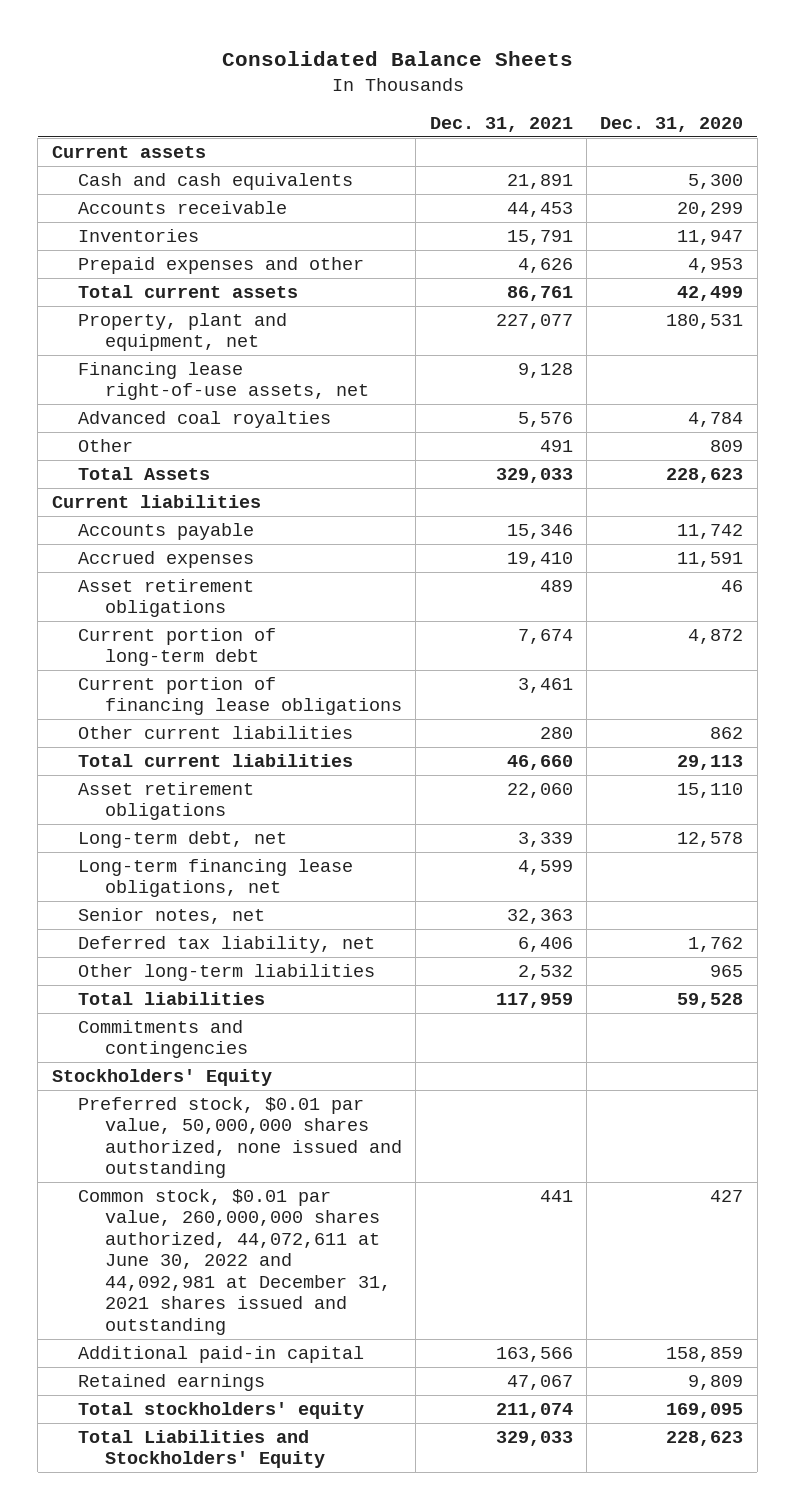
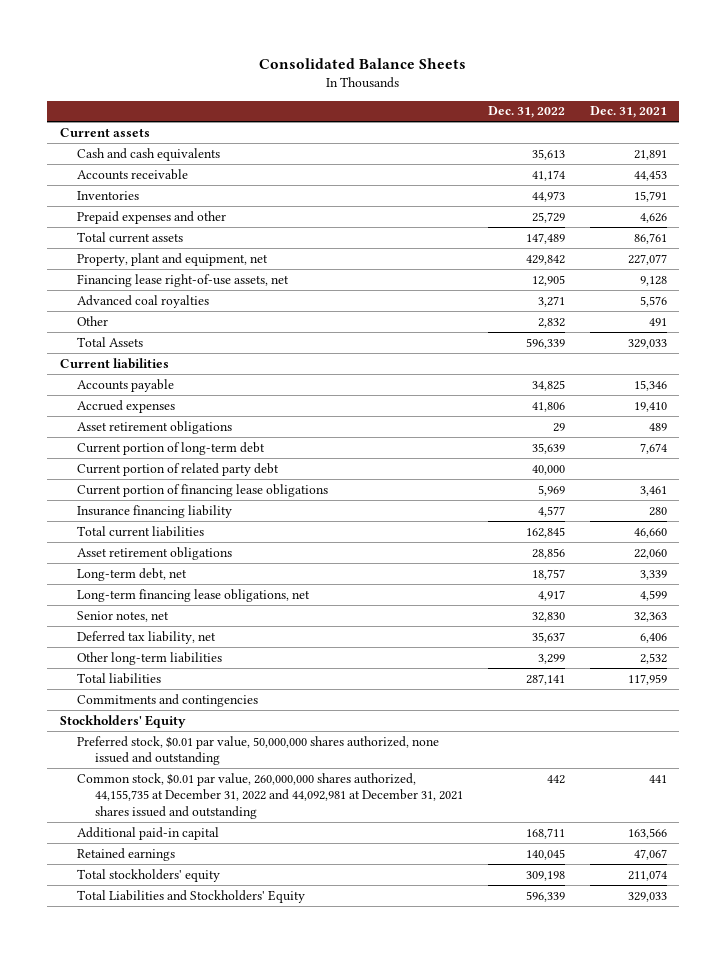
[600,117,744,133] Dec. 31, 2020 -> none
none -> [487,106,565,119] Dec. 31, 2022
none -> [77,462,280,476] Current portion of related party debt
[78,725,354,739] Other current liabilities -> none
none -> [77,504,233,518] Insurance financing liability
[78,1188,391,1336] Common stock, $0.01 par value, 260,000,000 shares authorized, 44,072,611 at June 30, 2022 and 44,092,981 at December 31, 2021 shares issued and outstanding -> [77,772,463,819] Common stock, $0.01 par value, 260,000,000 shares authorized, 44,155,735 at December 31, 2022 and 44,092,981 at December 31, 2021 shares issued and outstanding

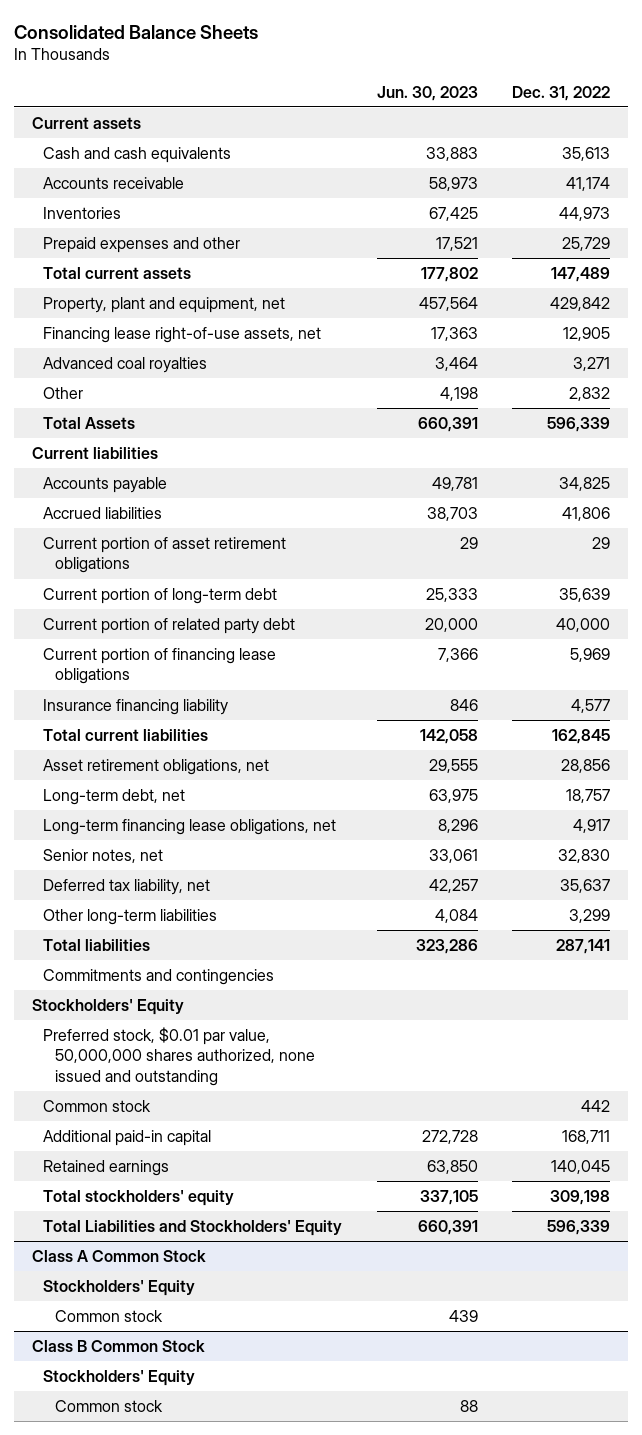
[589,106,667,119] Dec. 31, 2021 -> none
none -> [376,85,478,101] Jun. 30, 2023
[77,399,176,413] Accrued expenses -> [43,507,163,520] Accrued liabilities
[77,420,233,434] Asset retirement obligations -> [43,537,287,574] Current portion of asset retirement obligations
[77,546,233,560] Asset retirement obligations -> [43,759,270,776] Asset retirement obligations, net
[77,772,463,819] Common stock, $0.01 par value, 260,000,000 shares authorized, 44,155,735 at December 31, 2022 and 44,092,981 at December 31, 2021 shares issued and outstanding -> [43,1100,152,1113] Common stock
none -> [31,1250,206,1263] Class A Common Stock
none -> [43,1280,196,1297] Stockholders' Equity
none -> [54,1310,163,1323] Common stock
none -> [31,1340,205,1353] Class B Common Stock
none -> [43,1370,196,1387] Stockholders' Equity
none -> [54,1400,163,1413] Common stock

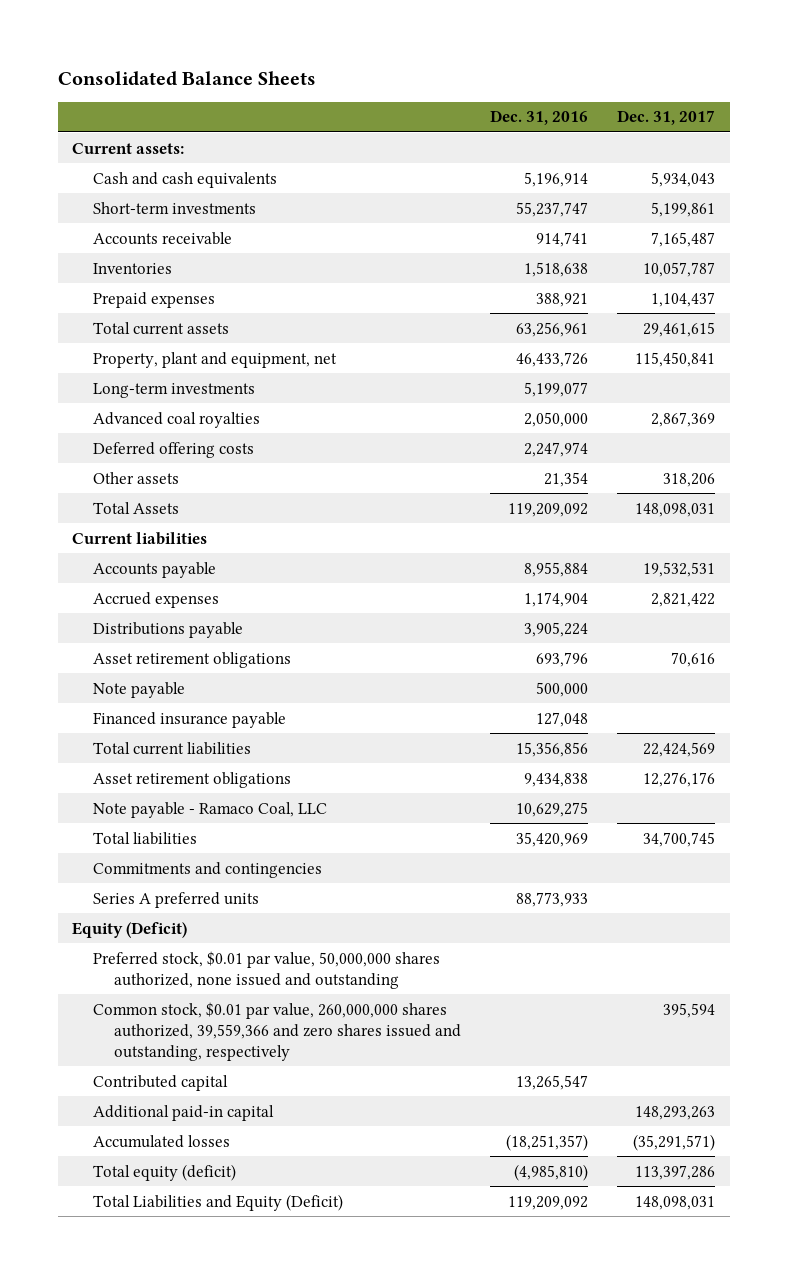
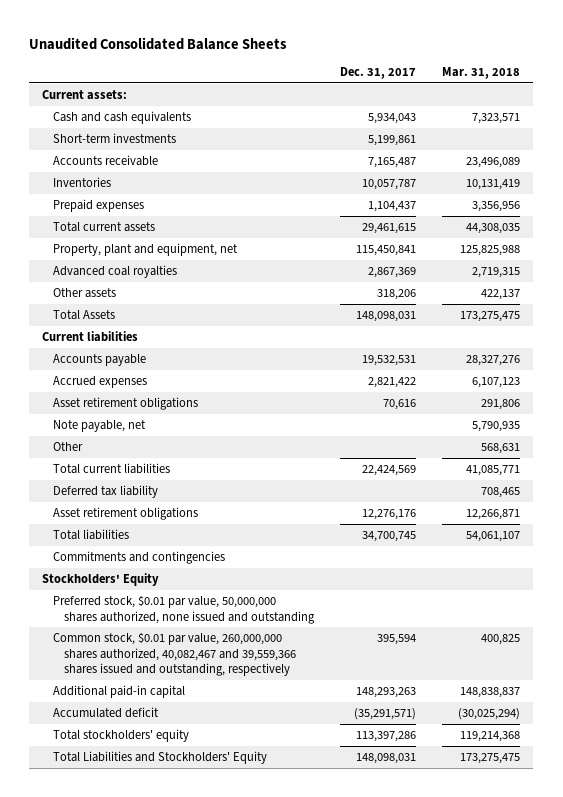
[57,70,316,86] Consolidated Balance Sheets -> [29,36,288,50] Unaudited Consolidated Balance Sheets
[490,110,589,126] Dec. 31, 2016 -> none
none -> [442,67,521,80] Mar. 31, 2018
[93,382,256,398] Long-term investments -> none
[93,441,255,458] Deferred offering costs -> none
[93,621,244,638] Distributions payable -> none
[93,711,287,728] Financed insurance payable -> none
[93,681,186,698] Note payable -> [53,419,147,432] Note payable, net
none -> [53,441,84,451] Other
none -> [53,484,159,498] Deferred tax liability
[93,801,328,818] Note payable - Ramaco Coal, LLC -> none
[93,891,260,908] Series A preferred units -> none
[72,921,188,938] Equity (Deficit) -> [42,572,160,586] Stockholders' Equity
[93,1074,229,1091] Contributed capital -> none
[93,1001,461,1062] Common stock, $0.01 par value, 260,000,000 shares authorized, 39,559,366 and zero shares issued and outstanding, respectively -> [53,631,297,677] Common stock, $0.01 par value, 260,000,000 shares authorized, 40,082,467 and 39,559,366 shares issued and outstanding, respectively
[93,1134,231,1148] Accumulated losses -> [53,706,160,718] Accumulated deficit
[93,1163,237,1181] Total equity (deficit) -> [53,728,190,742] Total stockholders' equity
[93,1193,344,1211] Total Liabilities and Equity (Deficit) -> [53,750,268,764] Total Liabilities and Stockholders' Equity

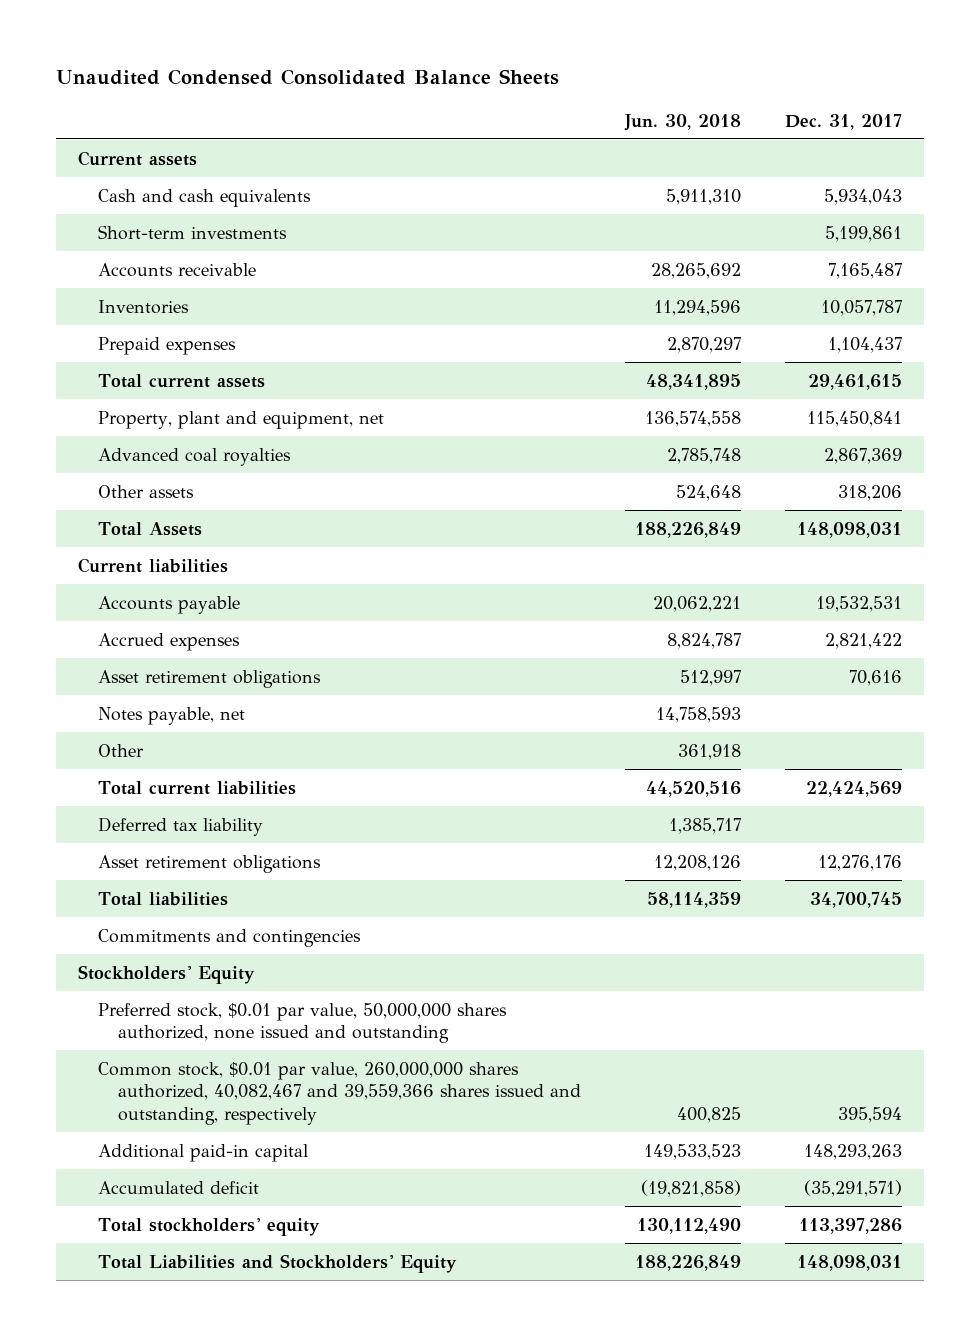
[29,36,288,50] Unaudited Consolidated Balance Sheets -> [56,69,560,86] Unaudited Condensed Consolidated Balance Sheets
[442,67,521,80] Mar. 31, 2018 -> none
none -> [624,113,742,131] Jun. 30, 2018
[42,89,128,100] Current assets: -> [78,150,198,166] Current assets
[53,419,147,432] Note payable, net -> [98,706,246,725] Notes payable, net

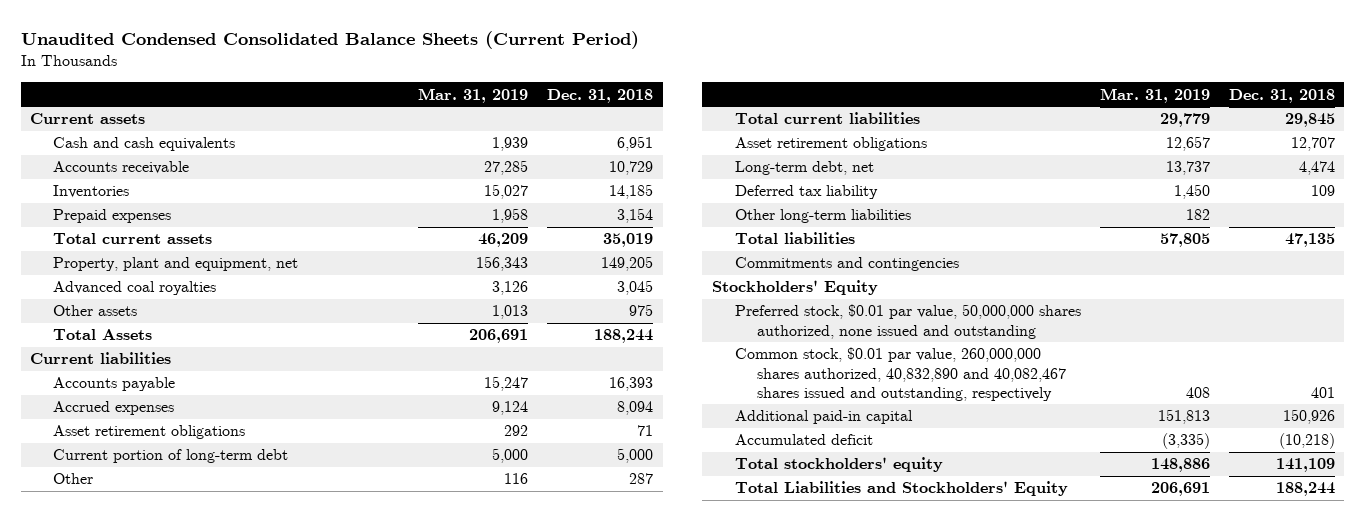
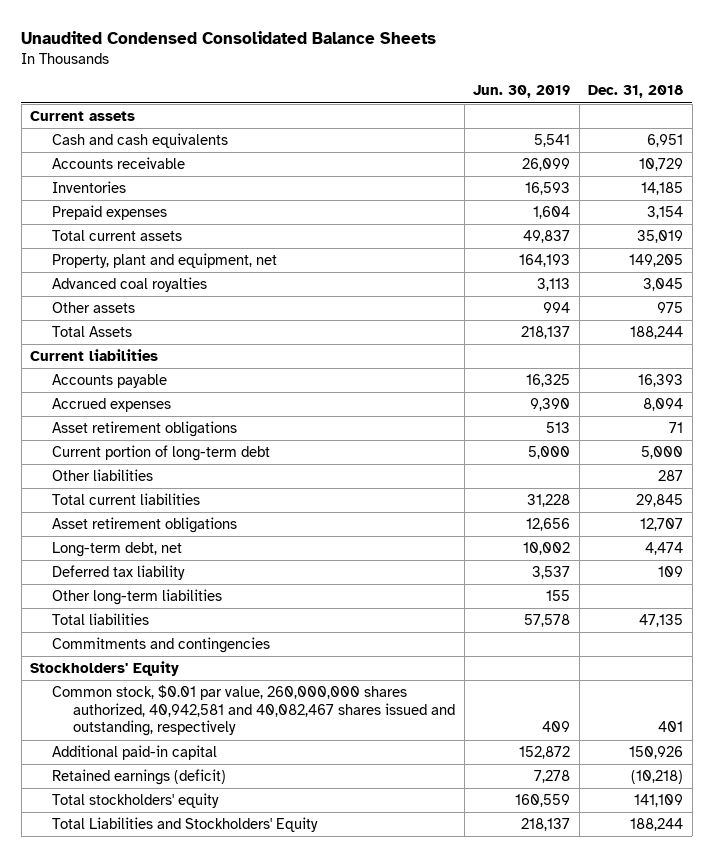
[20,31,639,50] Unaudited Condensed Consolidated Balance Sheets (Current Period) -> [21,30,437,44] Unaudited Condensed Consolidated Balance Sheets
[418,87,529,103] Mar. 31, 2019 -> none
none -> [473,85,571,99] Jun. 30, 2019
[53,473,94,485] Other -> [51,469,153,482] Other liabilities
[734,304,1081,339] Preferred stock, $0.01 par value, 50,000,000 shares authorized, none issued and outstanding -> none
[734,347,1067,401] Common stock, $0.01 par value, 260,000,000 shares authorized, 40,832,890 and 40,082,467 shares issued and outstanding, respectively -> [51,685,456,737] Common stock, $0.01 par value, 260,000,000 shares authorized, 40,942,581 and 40,082,467 shares issued and outstanding, respectively
[734,434,873,446] Accumulated deficit -> [51,769,226,786] Retained earnings (deficit)

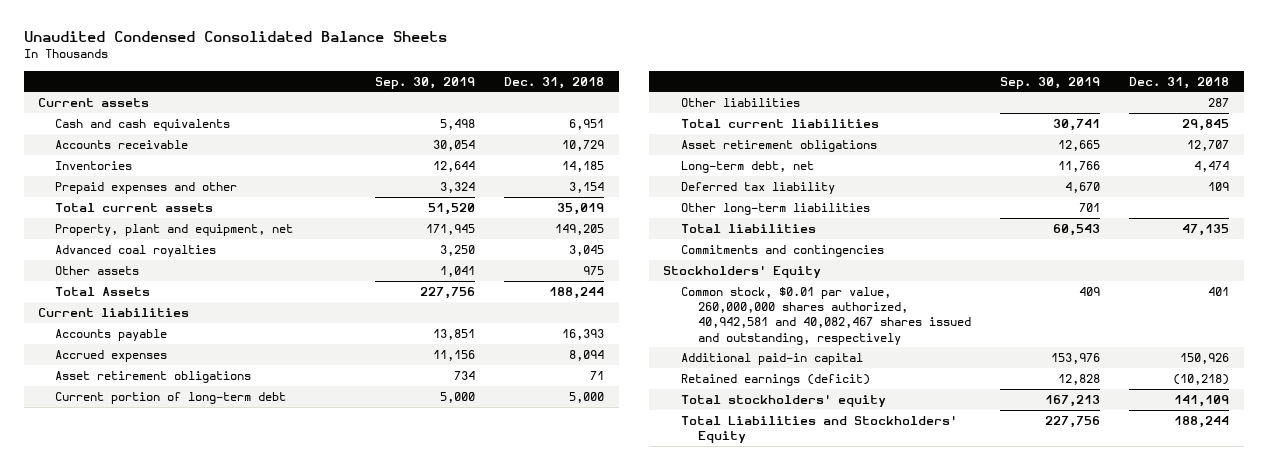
[473,85,571,99] Jun. 30, 2019 -> none
none -> [375,76,476,89] Sep. 30, 2019
[51,205,167,221] Prepaid expenses -> [55,182,238,195] Prepaid expenses and other

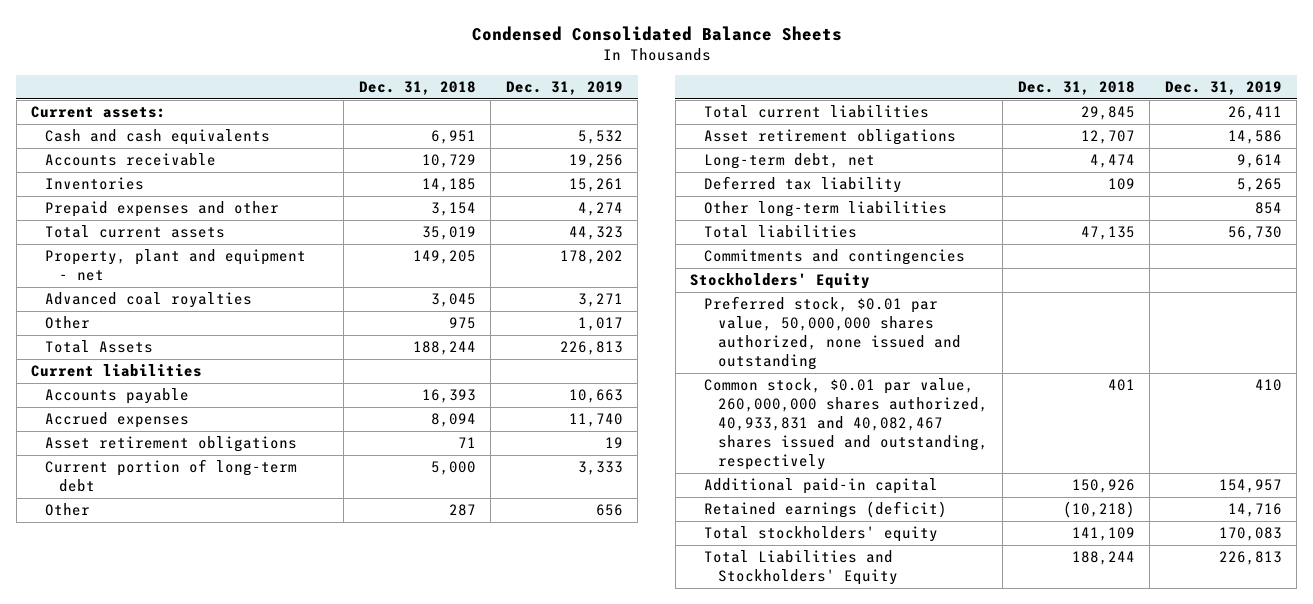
[23,31,447,43] Unaudited Condensed Consolidated Balance Sheets -> [471,25,842,41] Condensed Consolidated Balance Sheets
[375,76,476,89] Sep. 30, 2019 -> none
none -> [505,81,623,96] Dec. 31, 2019
[38,98,150,108] Current assets -> [31,106,167,119] Current assets:
[55,224,294,237] Property, plant and equipment, net -> [44,249,306,282] Property, plant and equipment - net
[55,266,140,276] Other assets -> [44,316,90,330] Other
[680,98,800,108] Other liabilities -> [44,503,90,517] Other
none -> [703,296,961,370] Preferred stock, $0.01 par value, 50,000,000 shares authorized, none issued and outstanding
[680,287,972,345] Common stock, $0.01 par value, 260,000,000 shares authorized, 40,942,581 and 40,082,467 shares issued and outstanding, respectively -> [703,378,988,470] Common stock, $0.01 par value, 260,000,000 shares authorized, 40,933,831 and 40,082,467 shares issued and outstanding, respectively

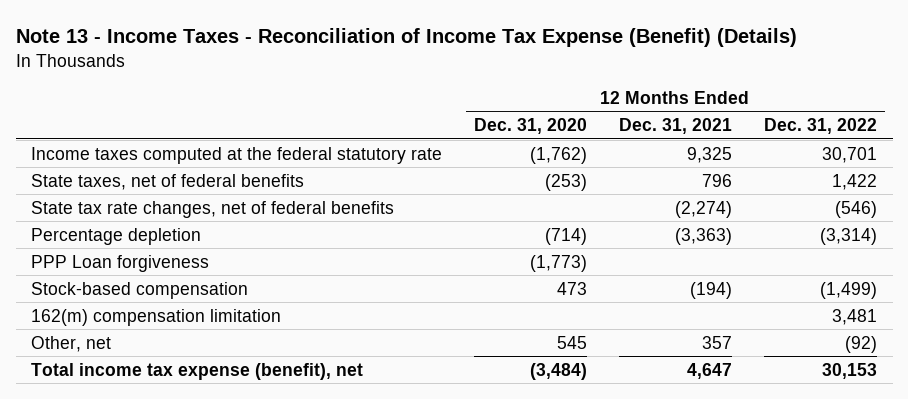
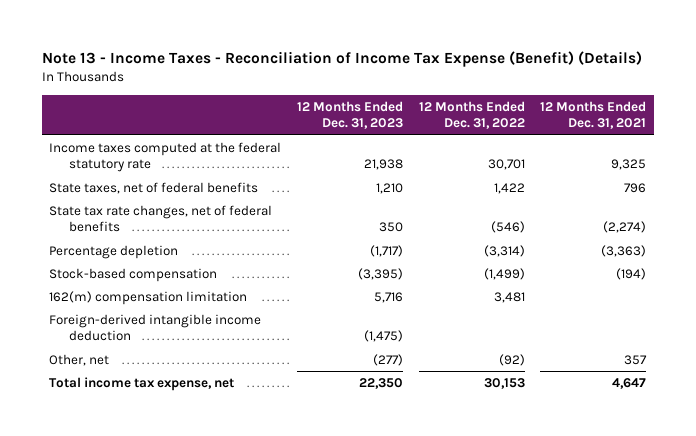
[474,118,588,135] Dec. 31, 2020 -> none
none -> [296,100,403,130] 12 Months Ended Dec. 31, 2023
[31,254,210,272] PPP Loan forgiveness -> none
none -> [49,313,262,342] Foreign-derived intangible income deduction
[31,362,364,380] Total income tax expense (benefit), net -> [49,376,235,391] Total income tax expense, net

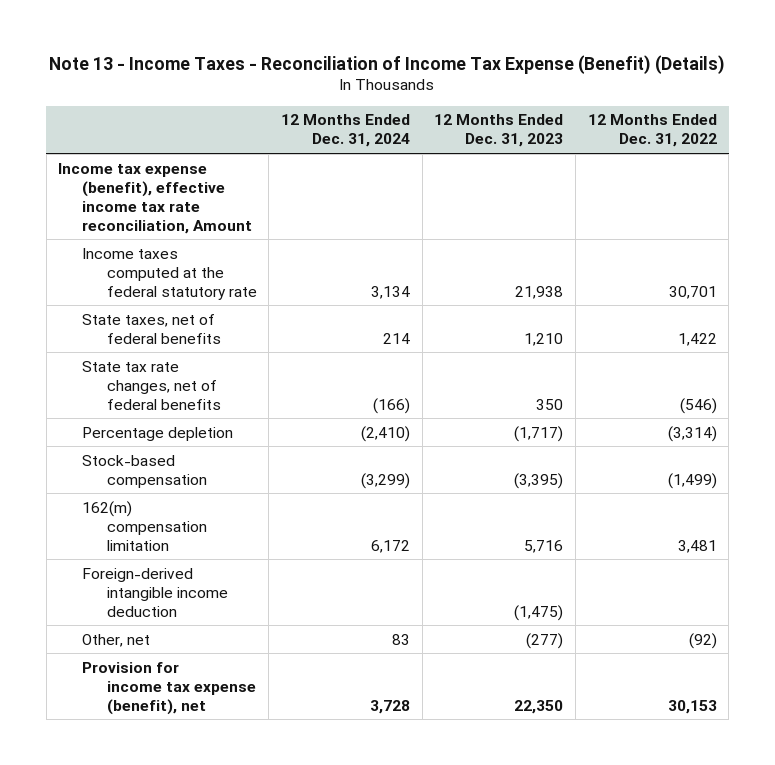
[540,100,647,130] 12 Months Ended Dec. 31, 2021 -> none
none -> [280,114,410,148] 12 Months Ended Dec. 31, 2024
none -> [58,162,253,234] Income tax expense (benefit), effective income tax rate reconciliation, Amount
[49,376,235,391] Total income tax expense, net -> [82,661,256,715] Provision for income tax expense (benefit), net

